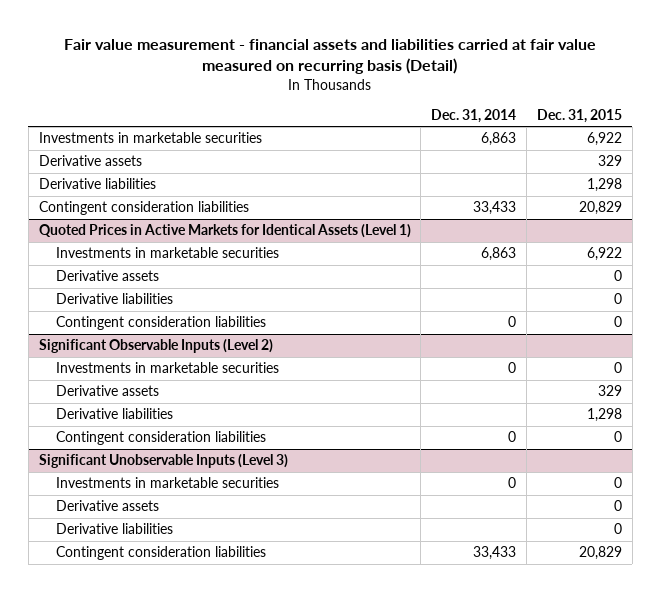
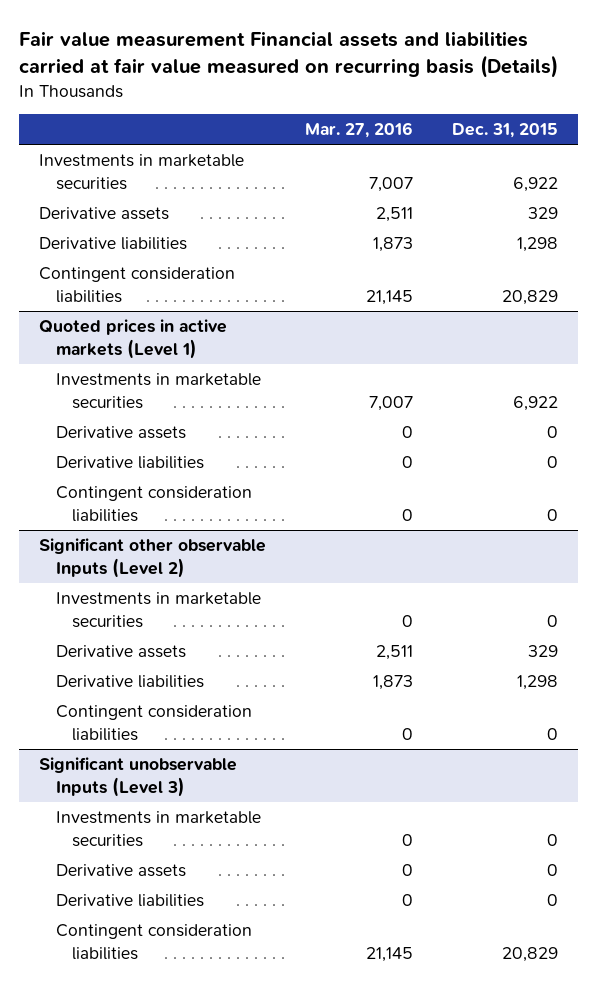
[64,38,597,75] Fair value measurement - financial assets and liabilities carried at fair value measured on recurring basis (Detail) -> [19,31,559,79] Fair value measurement Financial assets and liabilities carried at fair value measured on recurring basis (Details)
[431,109,517,124] Dec. 31, 2014 -> none
none -> [304,122,413,139] Mar. 27, 2016
[38,224,411,239] Quoted Prices in Active Markets for Identical Assets (Level 1) -> [38,319,227,359] Quoted prices in active markets (Level 1)
[38,339,273,354] Significant Observable Inputs (Level 2) -> [38,538,266,578] Significant other observable Inputs (Level 2)
[38,454,288,469] Significant Unobservable Inputs (Level 3) -> [38,757,237,797] Significant unobservable Inputs (Level 3)

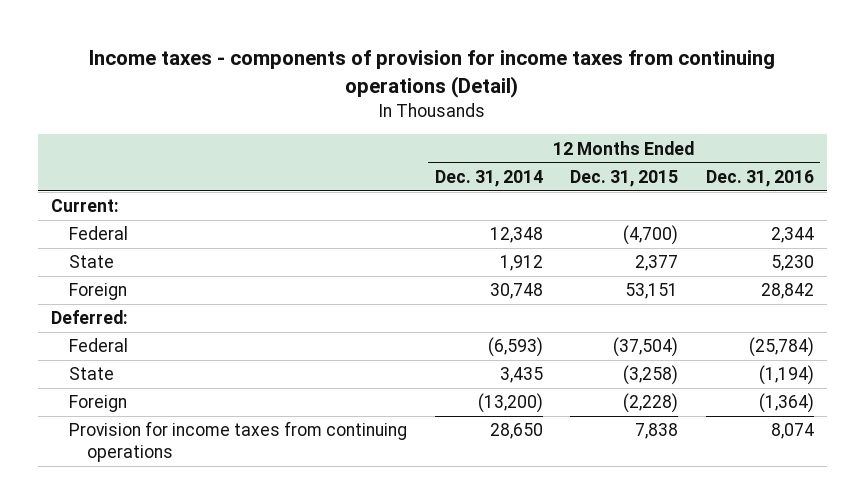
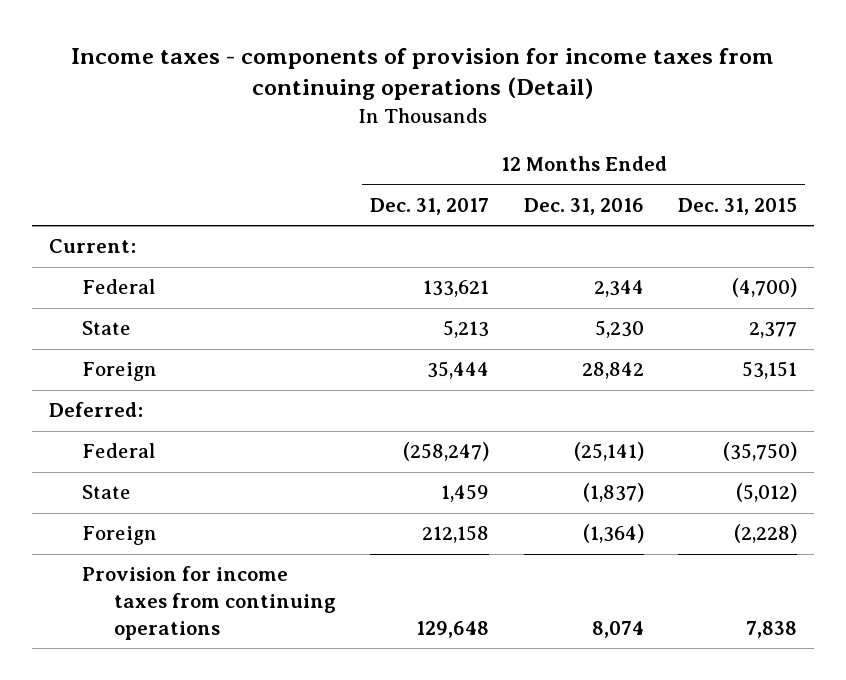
[434,170,543,188] Dec. 31, 2014 -> none
none -> [370,197,490,215] Dec. 31, 2017
[613,337,679,358] (37,504) -> [722,442,797,462] (35,750)
[748,337,814,358] (25,784) -> [573,442,644,462] (25,141)
[623,365,679,386] (3,258) -> [735,483,797,503] (5,012)
[758,365,814,386] (1,194) -> [582,483,644,503] (1,837)

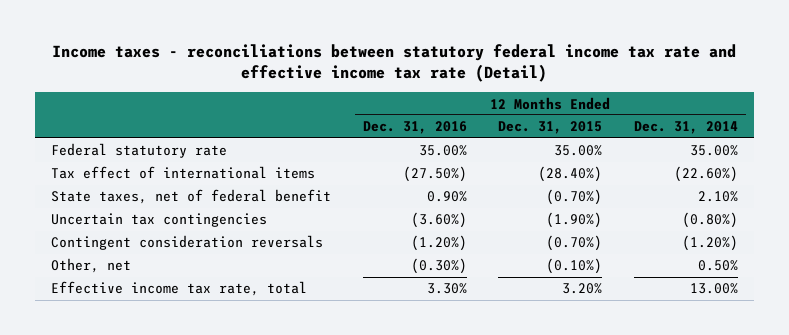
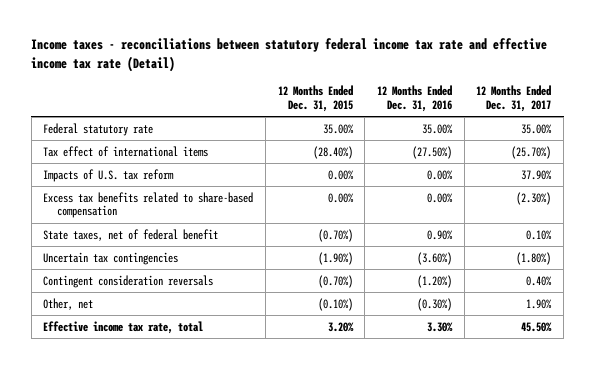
[633,121,738,135] Dec. 31, 2014 -> none
none -> [476,85,552,112] 12 Months Ended Dec. 31, 2017
none -> [43,168,175,182] Impacts of U.S. tax reform
none -> [43,191,254,219] Excess tax benefits related to share-based compensation

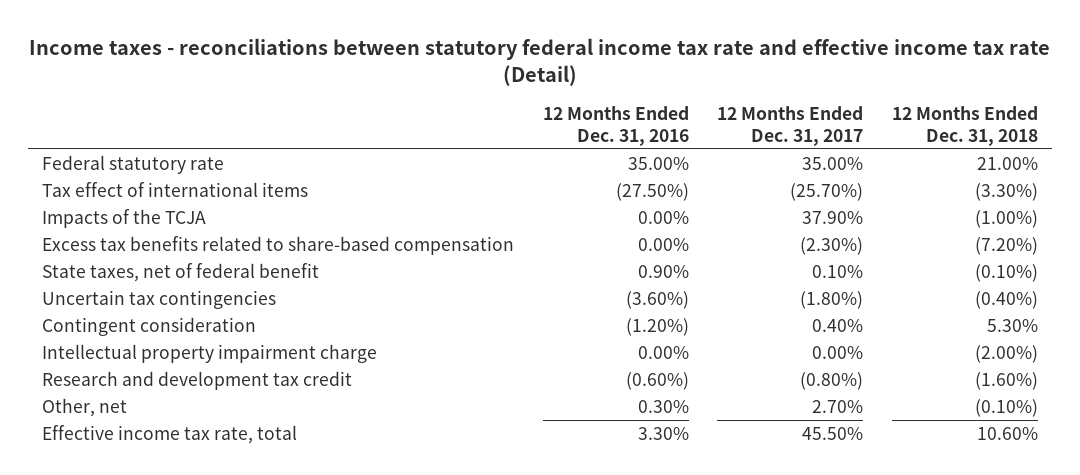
[277,85,353,112] 12 Months Ended Dec. 31, 2015 -> none
none -> [892,105,1039,146] 12 Months Ended Dec. 31, 2018
[43,168,175,182] Impacts of U.S. tax reform -> [42,208,207,228] Impacts of the TCJA
[43,274,214,288] Contingent consideration reversals -> [42,316,257,336] Contingent consideration
none -> [42,343,378,363] Intellectual property impairment charge
none -> [42,370,353,390] Research and development tax credit
[417,297,453,311] (0.30%) -> [637,399,689,413] 0.30%
[526,298,553,309] 1.90% -> [812,399,864,413] 2.70%

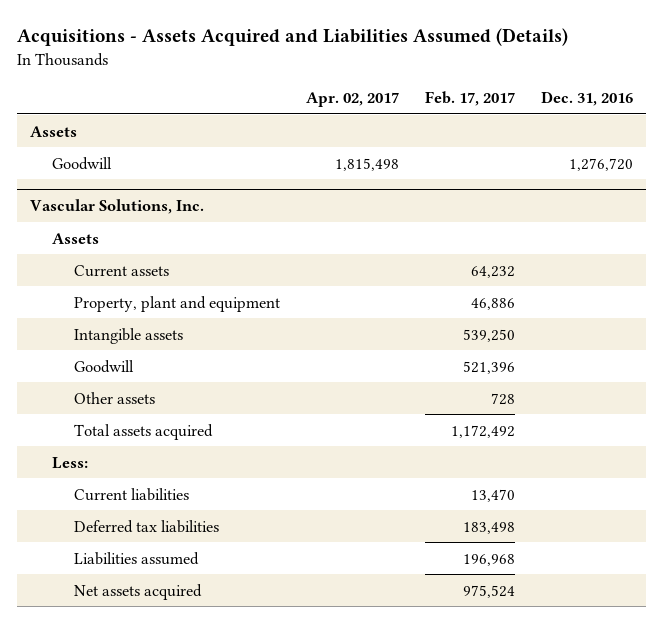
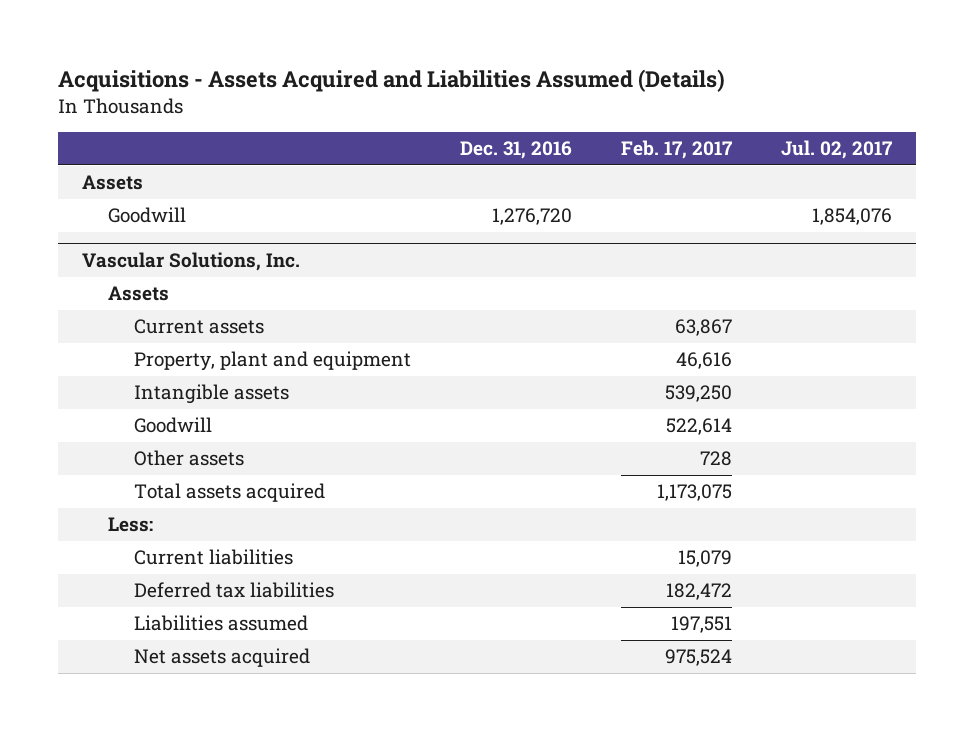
[306,92,400,108] Apr. 02, 2017 -> none
none -> [780,139,892,159] Jul. 02, 2017
[471,265,516,278] 64,232 -> [674,319,732,337] 63,867
[471,297,516,310] 46,886 -> [675,352,732,370] 46,616
[463,360,516,374] 521,396 -> [665,418,732,436] 522,614
[451,424,516,438] 1,172,492 -> [656,484,732,502] 1,173,075
[471,488,516,502] 13,470 -> [677,550,732,568] 15,079
[463,521,516,534] 183,498 -> [665,583,732,601] 182,472
[463,553,516,566] 196,968 -> [670,616,732,634] 197,551

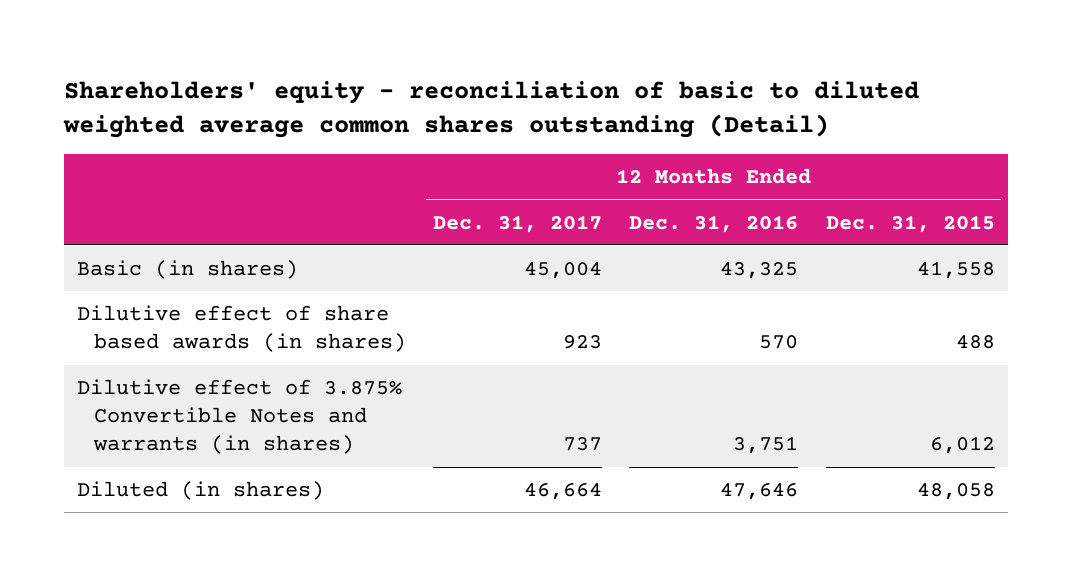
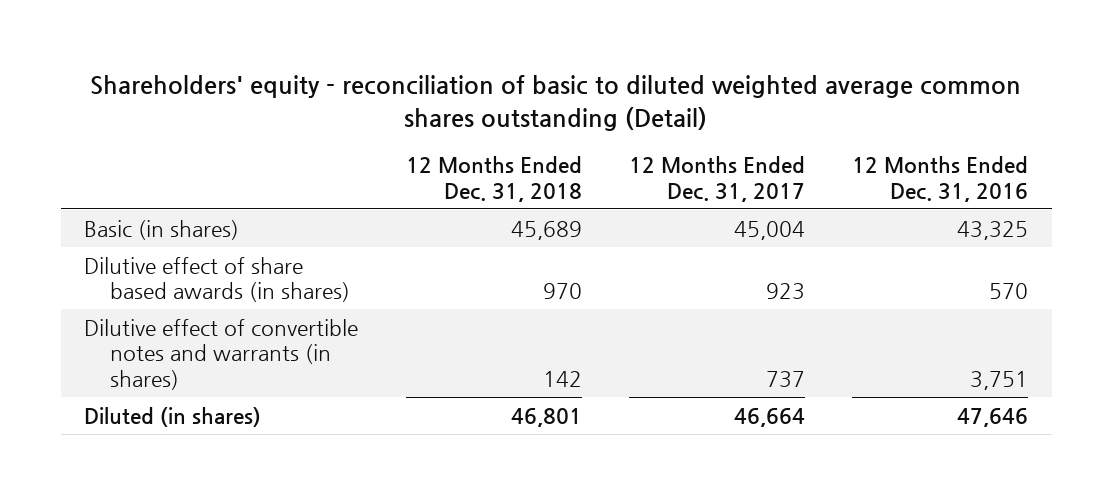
[825,214,995,233] Dec. 31, 2015 -> none
none -> [405,156,582,202] 12 Months Ended Dec. 31, 2018
[77,379,403,455] Dilutive effect of 3.875% Convertible Notes and warrants (in shares) -> [84,318,359,390] Dilutive effect of convertible notes and warrants (in shares)

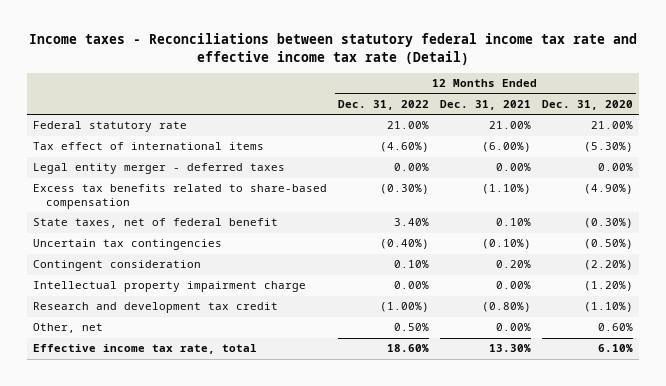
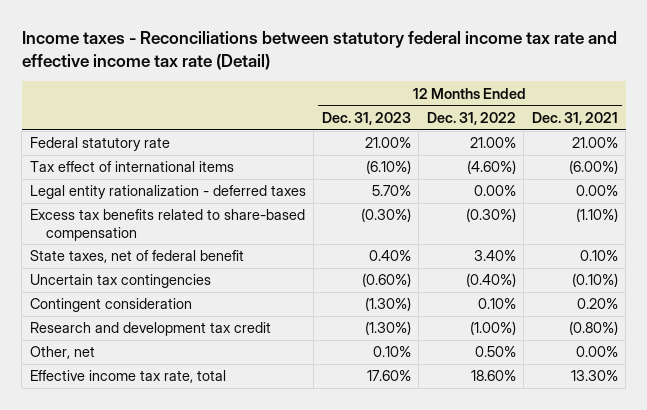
[542,99,634,110] Dec. 31, 2020 -> none
none -> [321,111,411,125] Dec. 31, 2023
[32,163,285,175] Legal entity merger - deferred taxes -> [29,185,306,200] Legal entity rationalization - deferred taxes
[32,281,306,293] Intellectual property impairment charge -> none

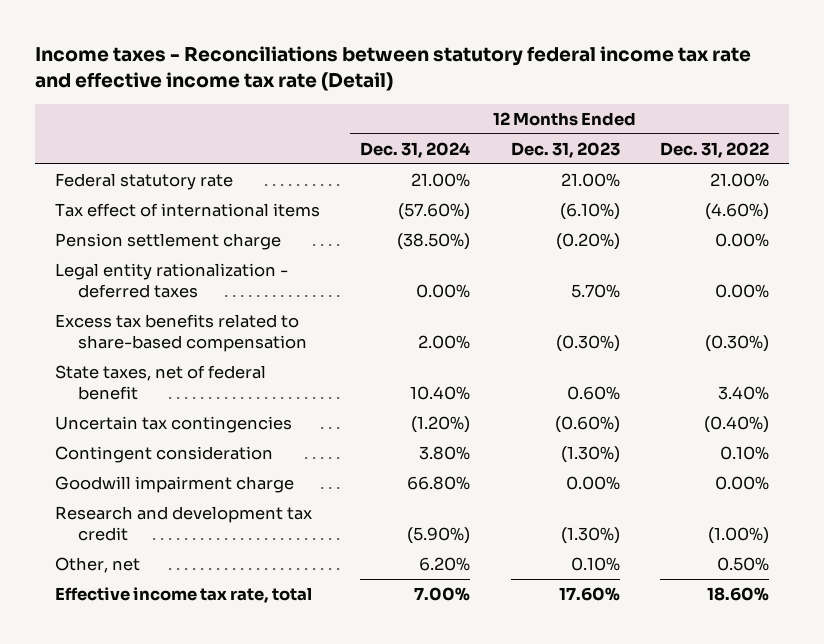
[531,111,618,125] Dec. 31, 2021 -> none
none -> [360,141,471,158] Dec. 31, 2024
none -> [55,233,282,251] Pension settlement charge
[368,250,411,262] 0.40% -> [566,386,620,401] 0.60%
none -> [55,476,295,494] Goodwill impairment charge

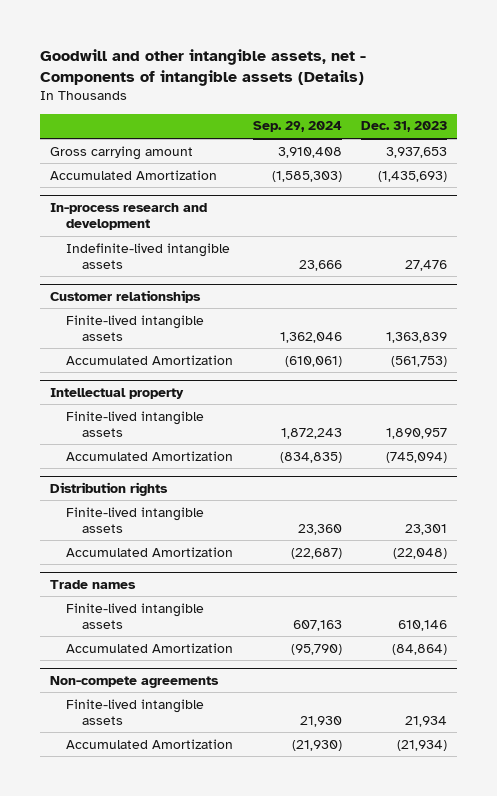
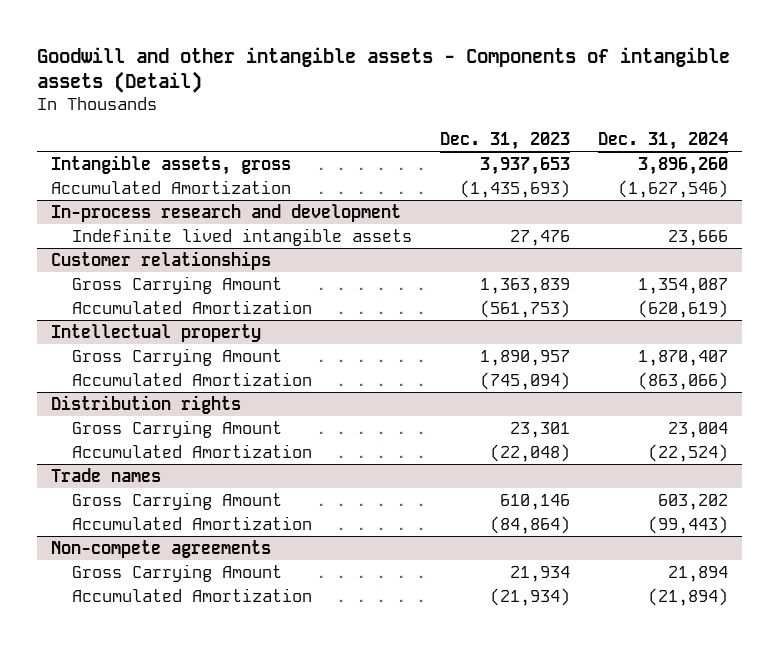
[40,49,367,87] Goodwill and other intangible assets, net - Components of intangible assets (Details) -> [36,46,730,94] Goodwill and other intangible assets - Components of intangible assets (Detail)
[252,121,342,133] Sep. 29, 2024 -> none
none -> [598,131,729,150] Dec. 31, 2024
[50,145,194,160] Gross carrying amount -> [50,154,291,175] Intangible assets, gross
[66,242,231,269] Indefinite-lived intangible assets -> [72,227,413,246] Indefinite lived intangible assets
[66,314,205,341] Finite-lived intangible assets -> [72,275,283,294] Gross Carrying Amount
[66,410,205,437] Finite-lived intangible assets -> [72,347,283,366] Gross Carrying Amount
[66,506,205,533] Finite-lived intangible assets -> [72,419,283,438] Gross Carrying Amount
[66,602,205,629] Finite-lived intangible assets -> [72,491,283,510] Gross Carrying Amount
[66,698,205,725] Finite-lived intangible assets -> [72,563,283,582] Gross Carrying Amount

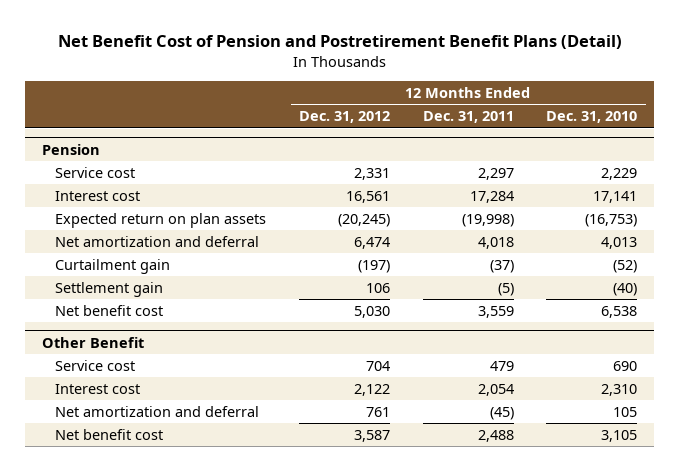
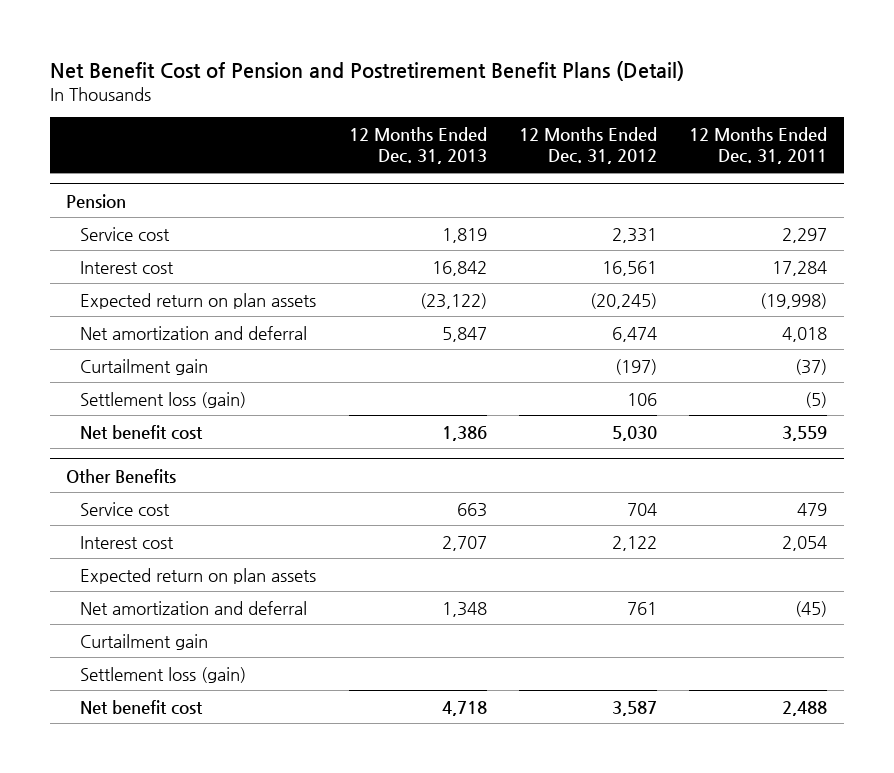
[546,111,638,124] Dec. 31, 2010 -> none
none -> [348,126,487,165] 12 Months Ended Dec. 31, 2013
[54,281,163,297] Settlement gain -> [80,391,247,408] Settlement loss (gain)
[41,336,144,348] Other Benefit -> [66,468,177,483] Other Benefits
none -> [80,567,317,584] Expected return on plan assets
none -> [80,633,209,650] Curtailment gain
none -> [80,666,247,683] Settlement loss (gain)

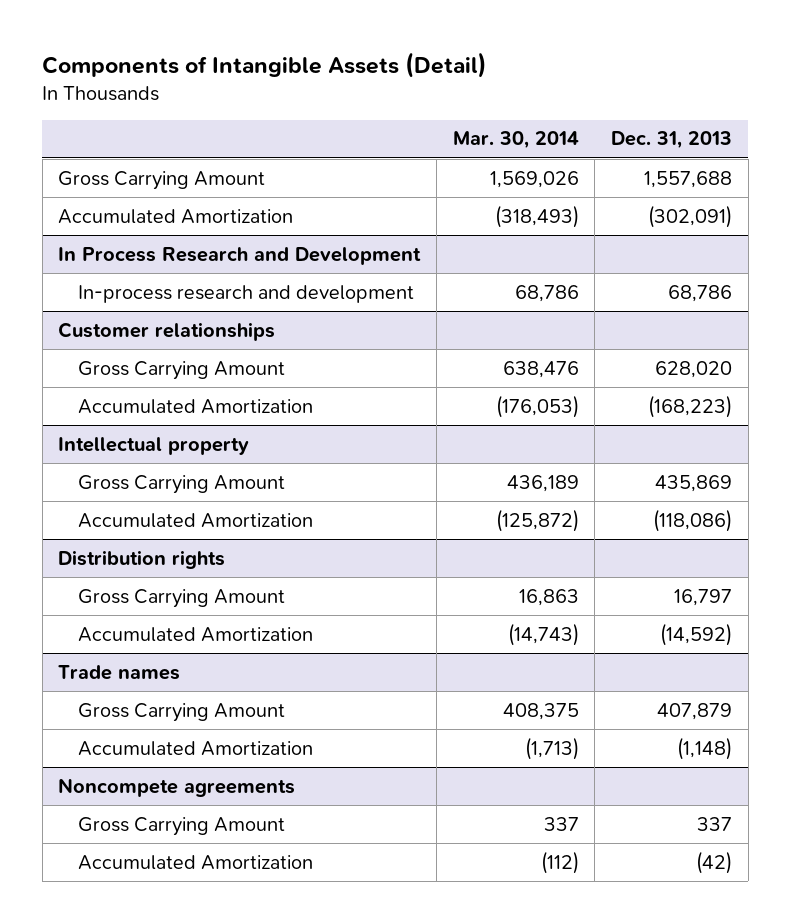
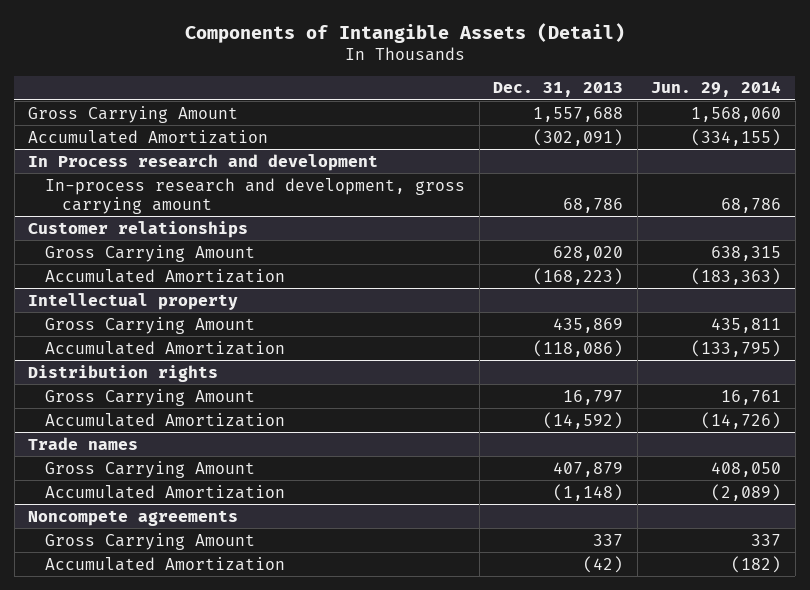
[452,131,579,150] Mar. 30, 2014 -> none
none -> [651,81,782,98] Jun. 29, 2014
[58,246,422,265] In Process Research and Development -> [28,153,379,171] In Process research and development
[78,284,415,303] In-process research and development -> [45,177,466,214] In-process research and development, gross carrying amount

